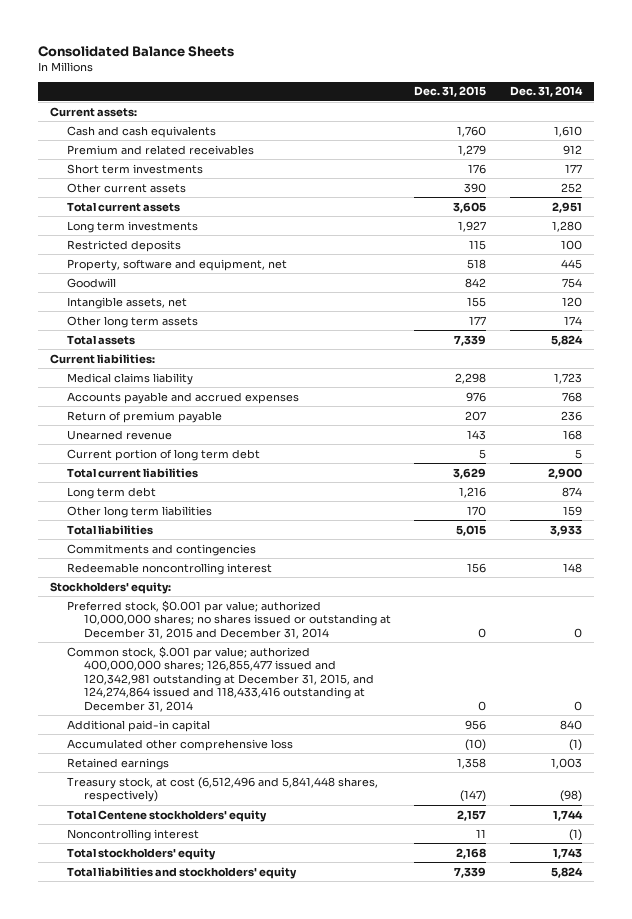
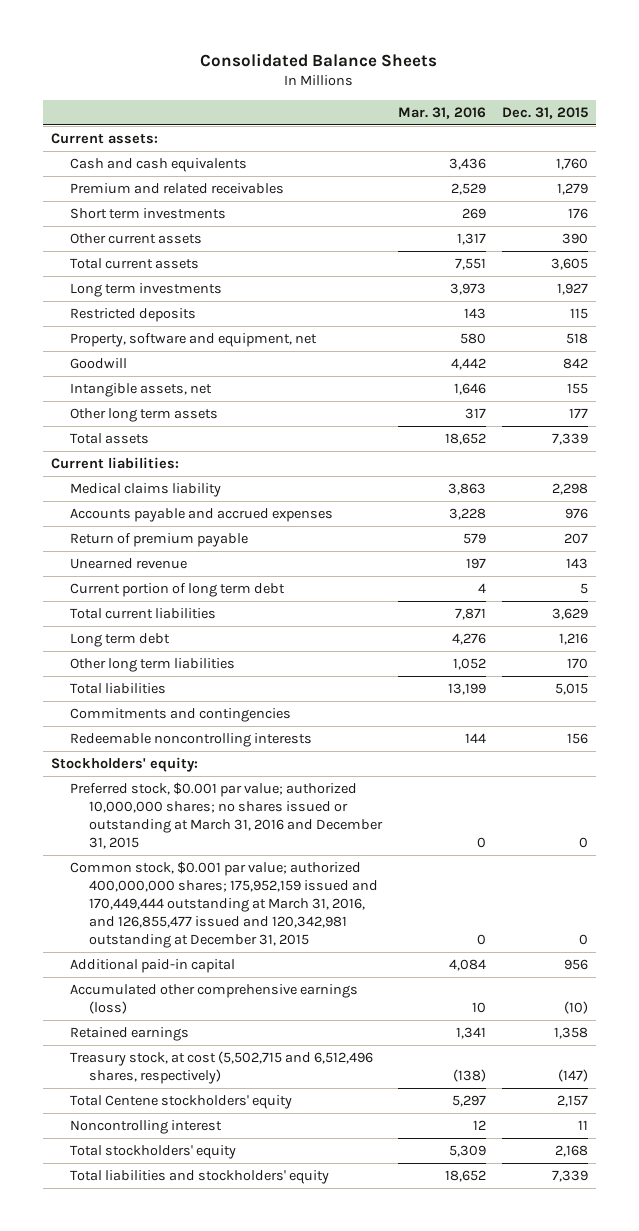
[509,86,583,98] Dec. 31, 2014 -> none
none -> [397,106,486,119] Mar. 31, 2016
[66,562,272,575] Redeemable noncontrolling interest -> [69,733,312,748] Redeemable noncontrolling interests
[66,599,391,639] Preferred stock, $0.001 par value; authorized 10,000,000 shares; no shares issued or outstanding at December 31, 2015 and December 31, 2014 -> [69,782,383,850] Preferred stock, $0.001 par value; authorized 10,000,000 shares; no shares issued or outstanding at March 31, 2016 and December 31, 2015
[66,645,374,712] Common stock, $.001 par value; authorized 400,000,000 shares; 126,855,477 issued and 120,342,981 outstanding at December 31, 2015, and 124,274,864 issued and 118,433,416 outstanding at December 31, 2014 -> [69,861,378,949] Common stock, $0.001 par value; authorized 400,000,000 shares; 175,952,159 issued and 170,449,444 outstanding at March 31, 2016, and 126,855,477 issued and 120,342,981 outstanding at December 31, 2015
[66,738,293,751] Accumulated other comprehensive loss -> [69,984,358,1015] Accumulated other comprehensive earnings (loss)
[66,776,378,803] Treasury stock, at cost (6,512,496 and 5,841,448 shares, respectively) -> [69,1051,373,1085] Treasury stock, at cost (5,502,715 and 6,512,496 shares, respectively)

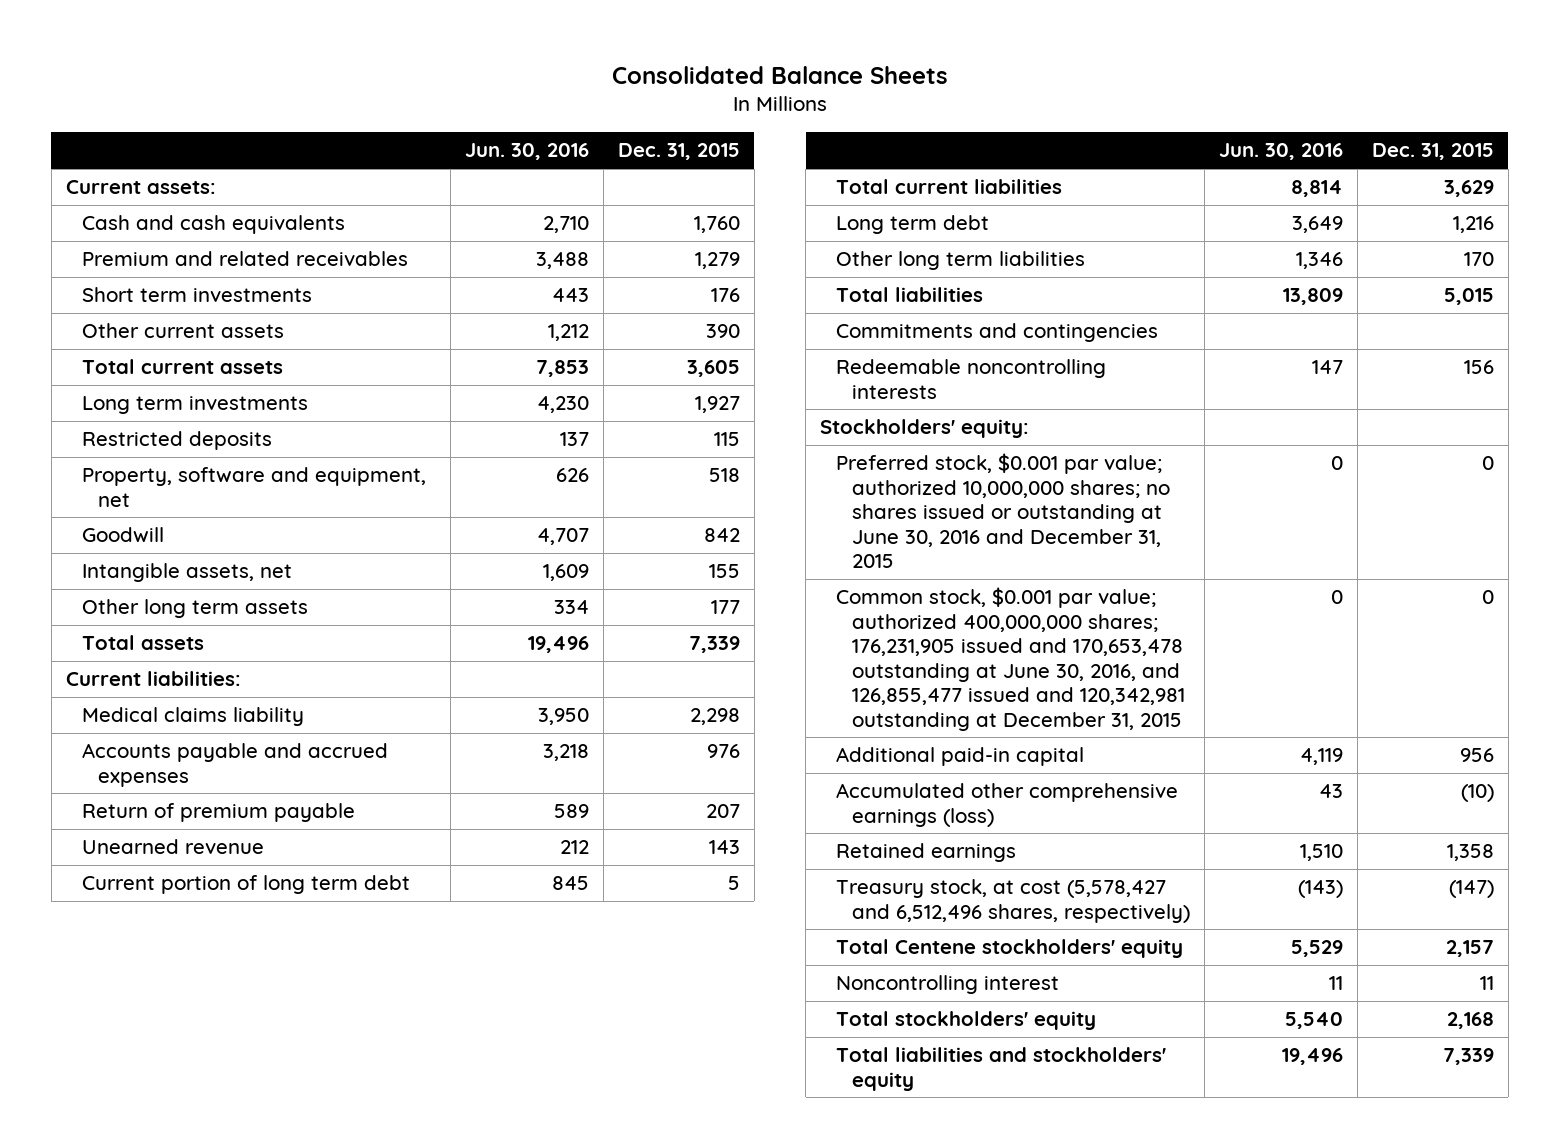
[397,106,486,119] Mar. 31, 2016 -> none
none -> [464,143,589,161] Jun. 30, 2016
[69,782,383,850] Preferred stock, $0.001 par value; authorized 10,000,000 shares; no shares issued or outstanding at March 31, 2016 and December 31, 2015 -> [836,453,1171,569] Preferred stock, $0.001 par value; authorized 10,000,000 shares; no shares issued or outstanding at June 30, 2016 and December 31, 2015
[69,861,378,949] Common stock, $0.001 par value; authorized 400,000,000 shares; 175,952,159 issued and 170,449,444 outstanding at March 31, 2016, and 126,855,477 issued and 120,342,981 outstanding at December 31, 2015 -> [836,587,1186,731] Common stock, $0.001 par value; authorized 400,000,000 shares; 176,231,905 issued and 170,653,478 outstanding at June 30, 2016, and 126,855,477 issued and 120,342,981 outstanding at December 31, 2015
[69,1051,373,1085] Treasury stock, at cost (5,502,715 and 6,512,496 shares, respectively) -> [836,879,1191,923] Treasury stock, at cost (5,578,427 and 6,512,496 shares, respectively)

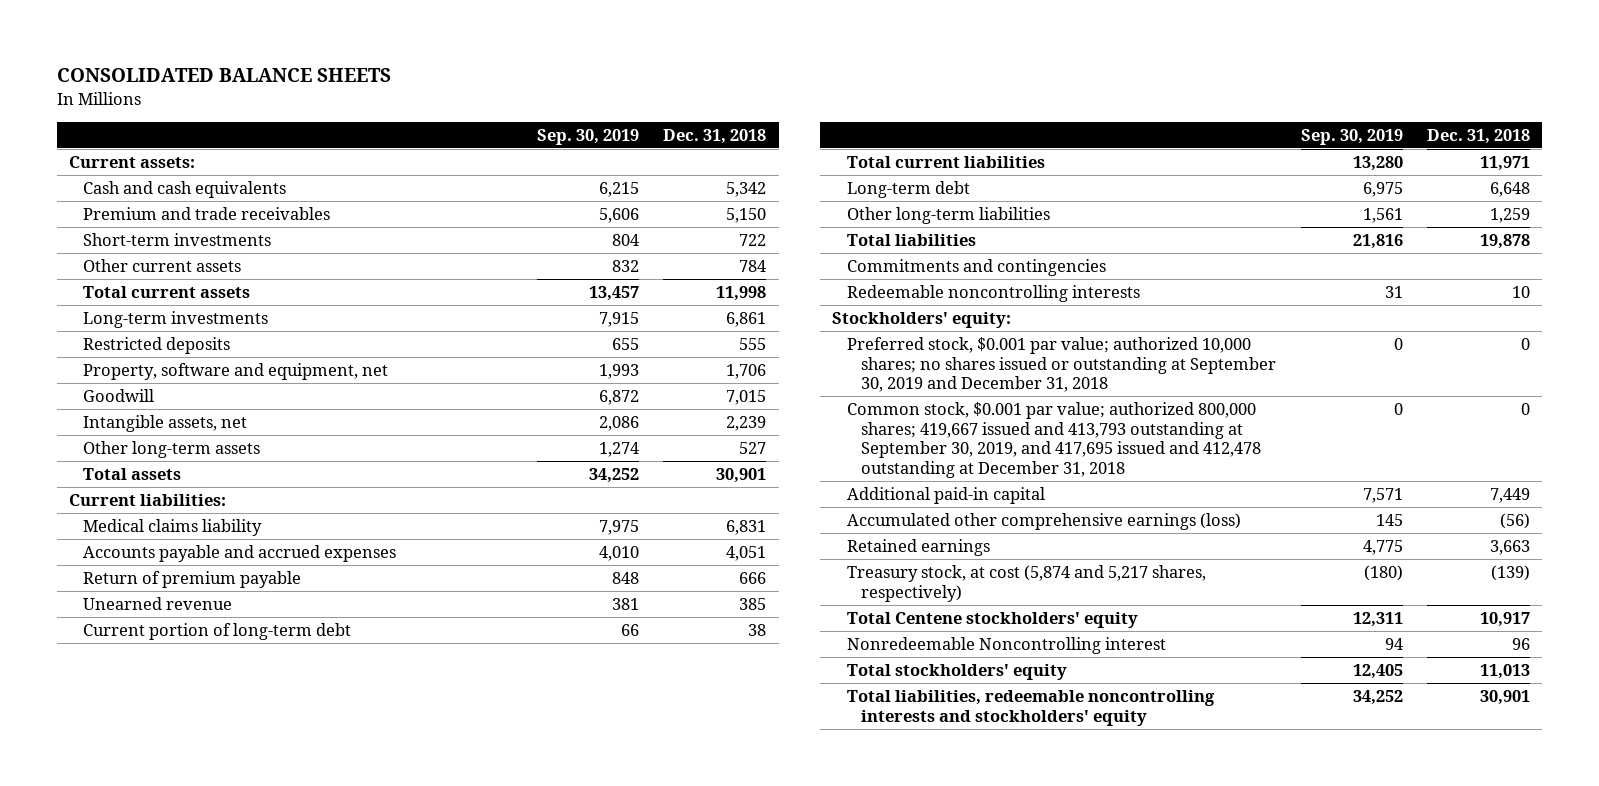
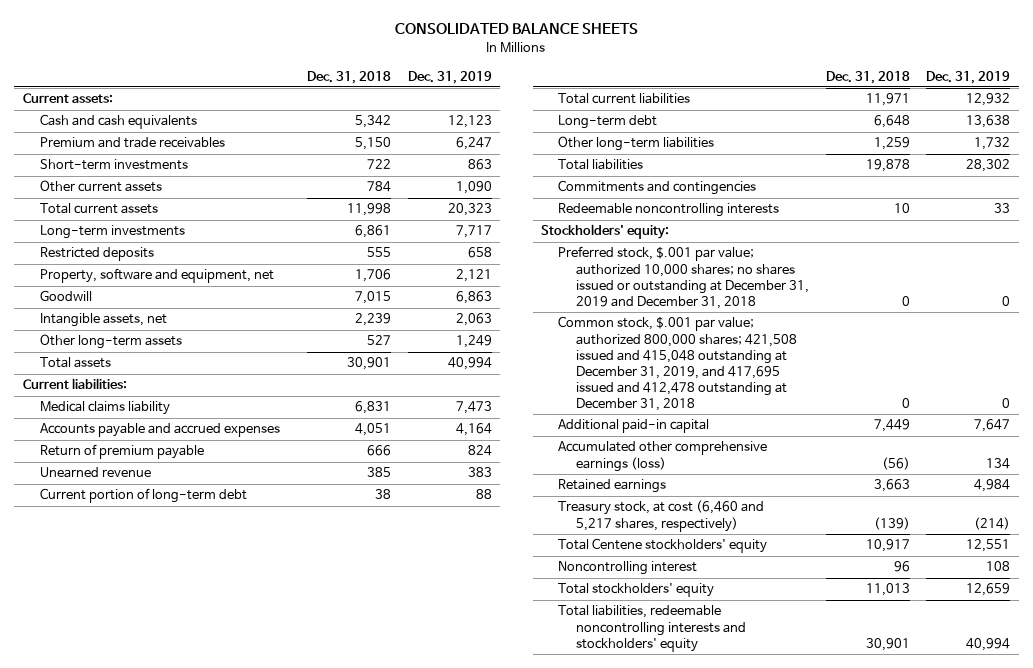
[536,128,639,145] Sep. 30, 2019 -> none
none -> [407,70,492,84] Dec. 31, 2019
[846,337,1277,393] Preferred stock, $0.001 par value; authorized 10,000 shares; no shares issued or outstanding at September 30, 2019 and December 31, 2018 -> [558,246,809,309] Preferred stock, $.001 par value; authorized 10,000 shares; no shares issued or outstanding at December 31, 2019 and December 31, 2018
[846,402,1262,478] Common stock, $0.001 par value; authorized 800,000 shares; 419,667 issued and 413,793 outstanding at September 30, 2019, and 417,695 issued and 412,478 outstanding at December 31, 2018 -> [558,316,797,411] Common stock, $.001 par value; authorized 800,000 shares; 421,508 issued and 415,048 outstanding at December 31, 2019, and 417,695 issued and 412,478 outstanding at December 31, 2018
[846,565,1206,602] Treasury stock, at cost (5,874 and 5,217 shares, respectively) -> [558,500,765,532] Treasury stock, at cost (6,460 and 5,217 shares, respectively)
[846,637,1166,655] Nonredeemable Noncontrolling interest -> [558,561,698,576] Noncontrolling interest

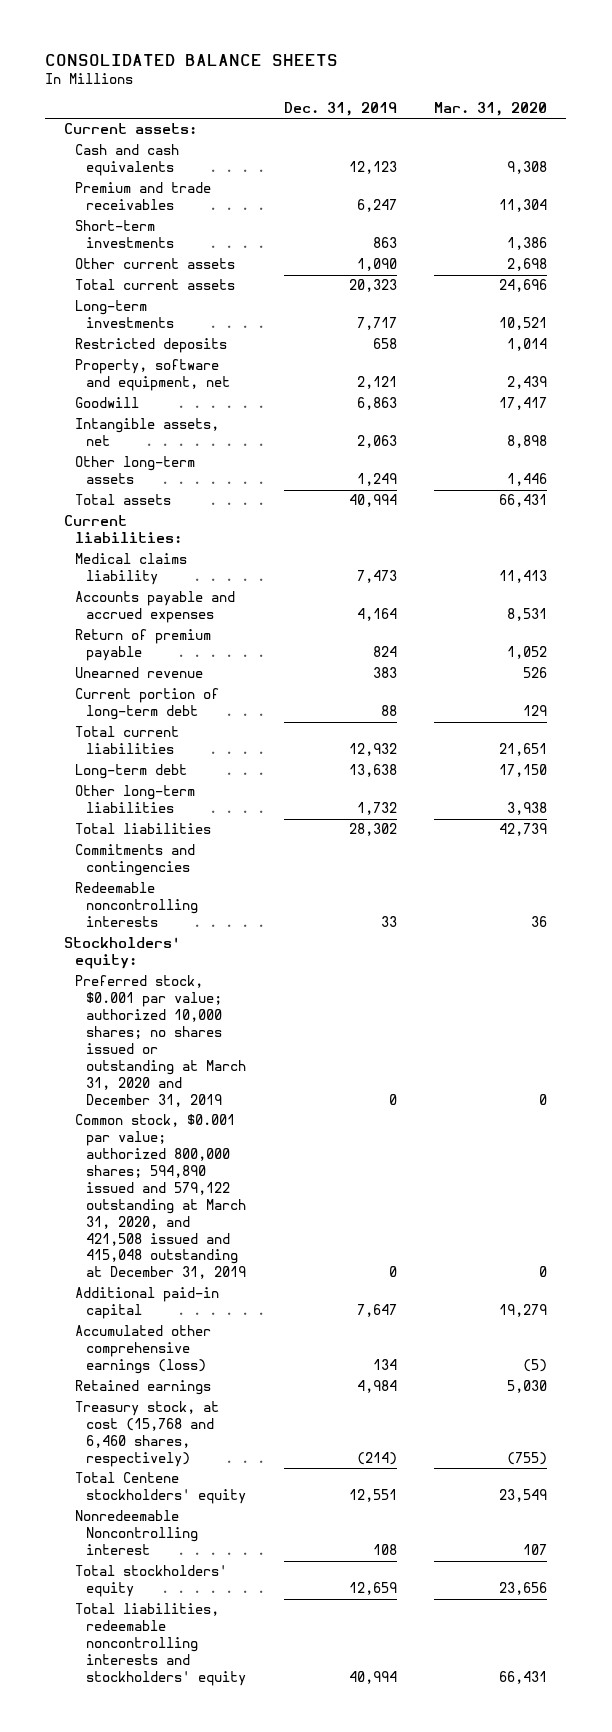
[307,70,392,84] Dec. 31, 2018 -> none
none -> [434,101,548,116] Mar. 31, 2020
[558,246,809,309] Preferred stock, $.001 par value; authorized 10,000 shares; no shares issued or outstanding at December 31, 2019 and December 31, 2018 -> [74,975,246,1107] Preferred stock, $0.001 par value; authorized 10,000 shares; no shares issued or outstanding at March 31, 2020 and December 31, 2019
[558,316,797,411] Common stock, $.001 par value; authorized 800,000 shares; 421,508 issued and 415,048 outstanding at December 31, 2019, and 417,695 issued and 412,478 outstanding at December 31, 2018 -> [74,1114,246,1280] Common stock, $0.001 par value; authorized 800,000 shares; 594,890 issued and 579,122 outstanding at March 31, 2020, and 421,508 issued and 415,048 outstanding at December 31, 2019
[558,500,765,532] Treasury stock, at cost (6,460 and 5,217 shares, respectively) -> [74,1401,219,1468] Treasury stock, at cost (15,768 and 6,460 shares, respectively)
[558,561,698,576] Noncontrolling interest -> [74,1510,198,1556] Nonredeemable Noncontrolling interest

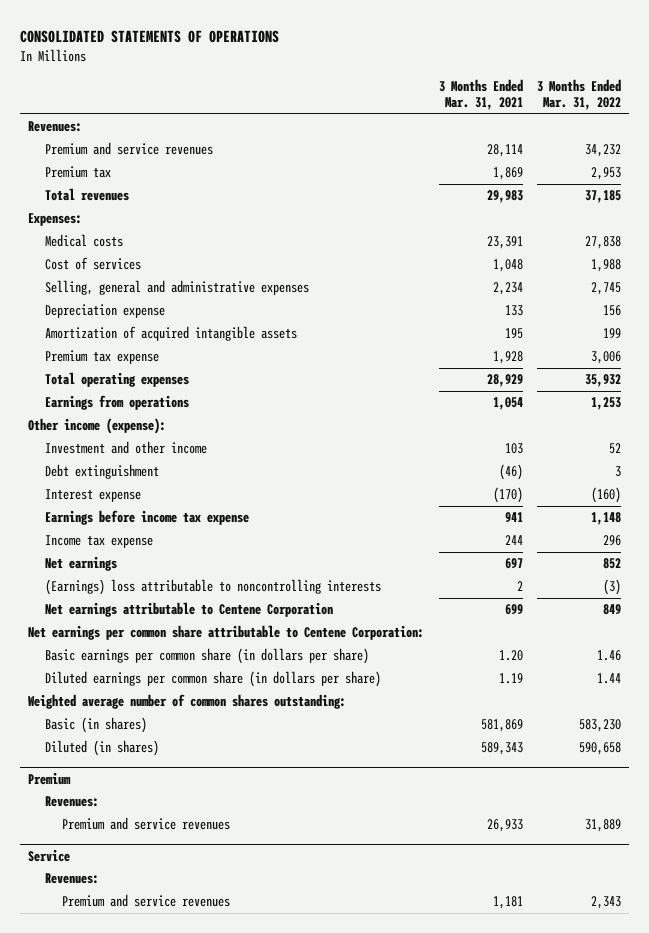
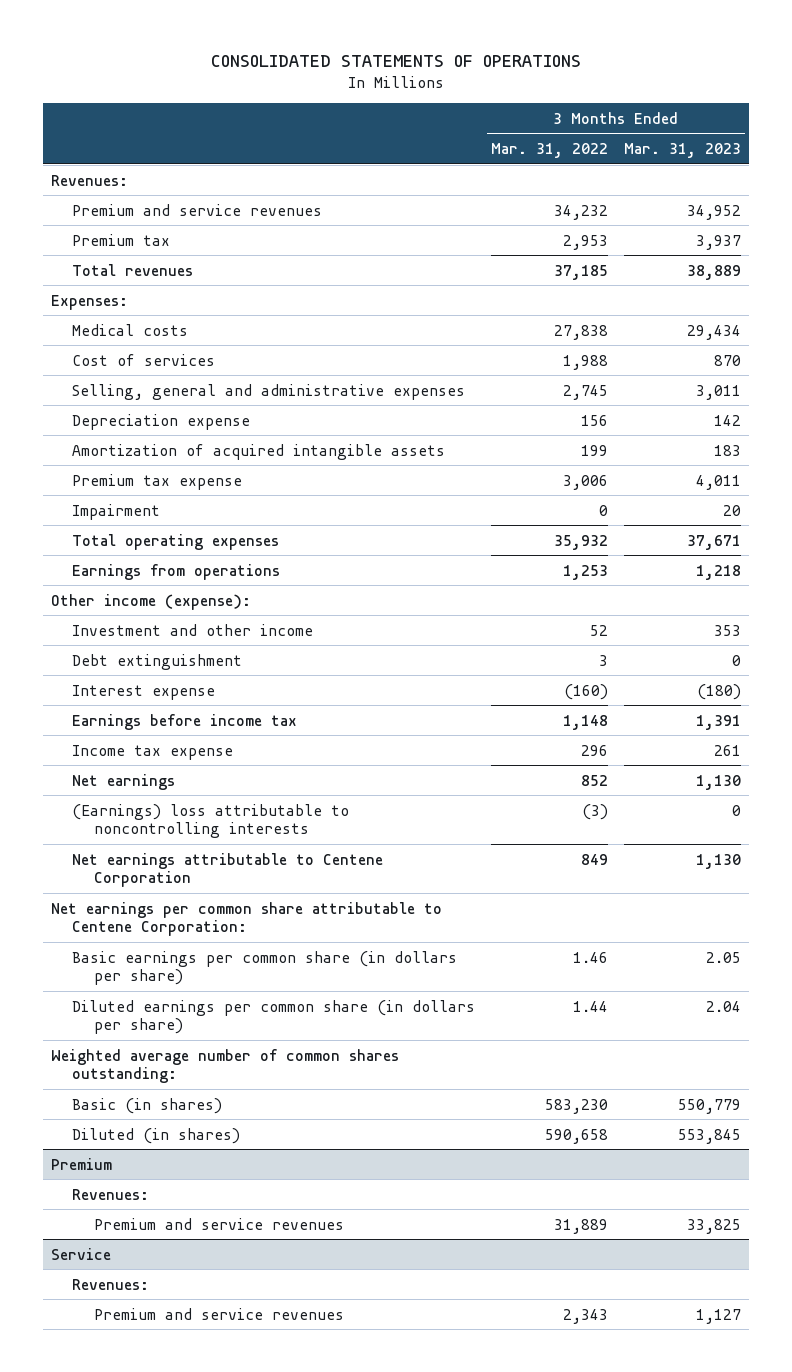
[438,78,523,111] 3 Months Ended Mar. 31, 2021 -> none
none -> [624,142,742,158] Mar. 31, 2023
none -> [72,503,161,520] Impairment
[44,510,249,526] Earnings before income tax expense -> [72,713,298,730] Earnings before income tax

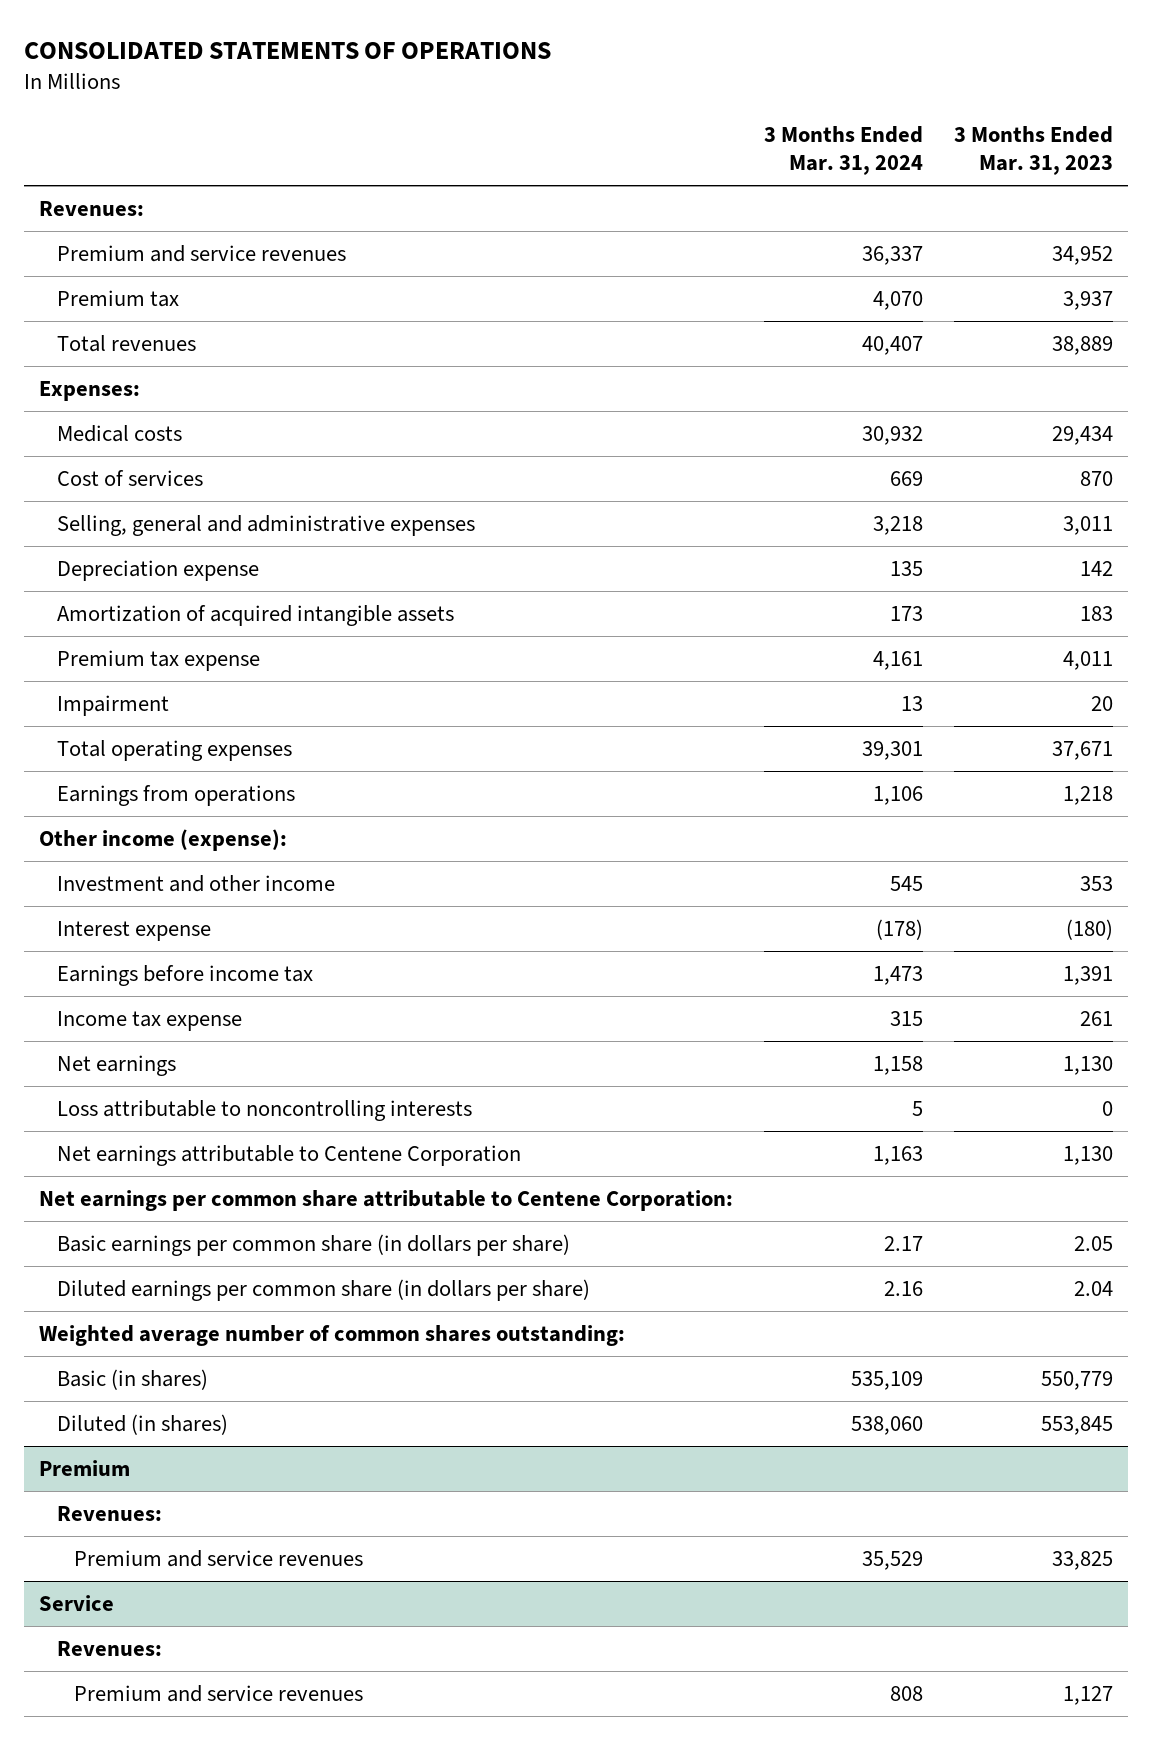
[491,142,609,158] Mar. 31, 2022 -> none
none -> [764,125,924,175] 3 Months Ended Mar. 31, 2024
[72,653,243,670] Debt extinguishment -> none
[72,803,350,839] (Earnings) loss attributable to noncontrolling interests -> [56,1099,472,1121] Loss attributable to noncontrolling interests

